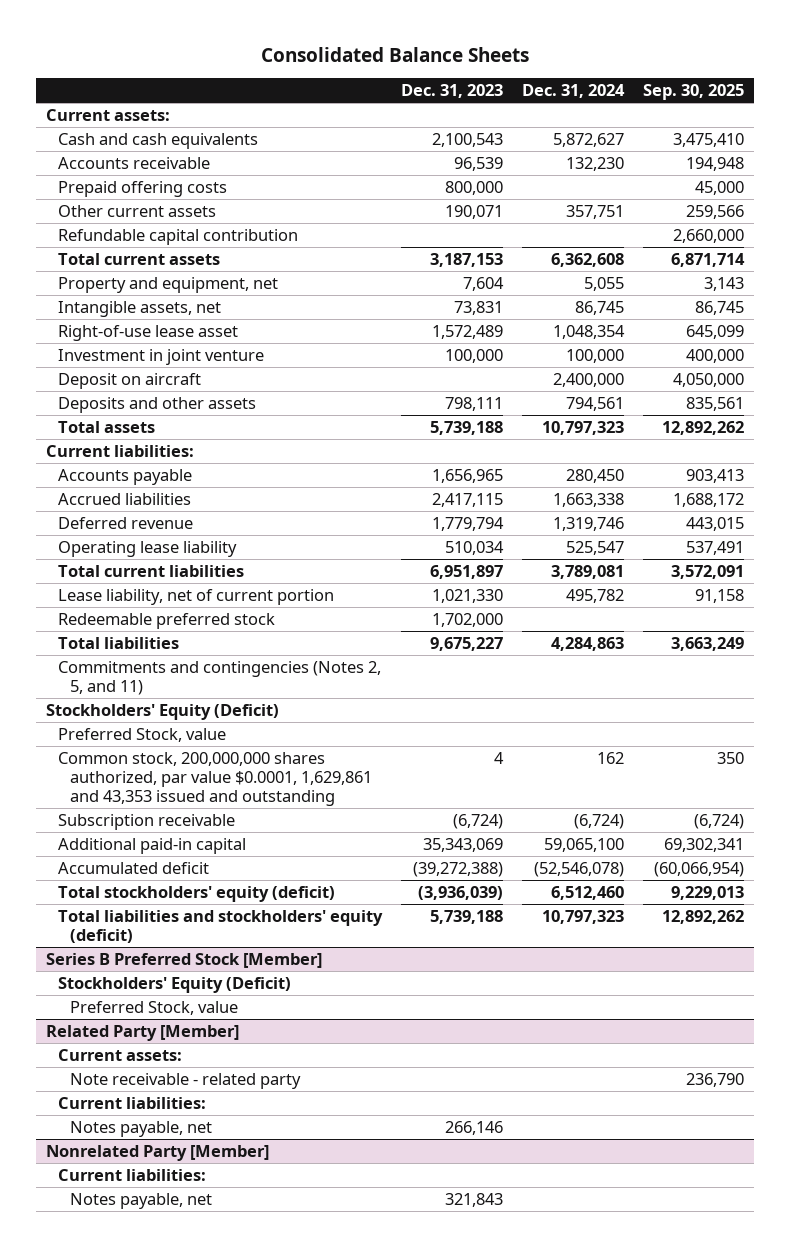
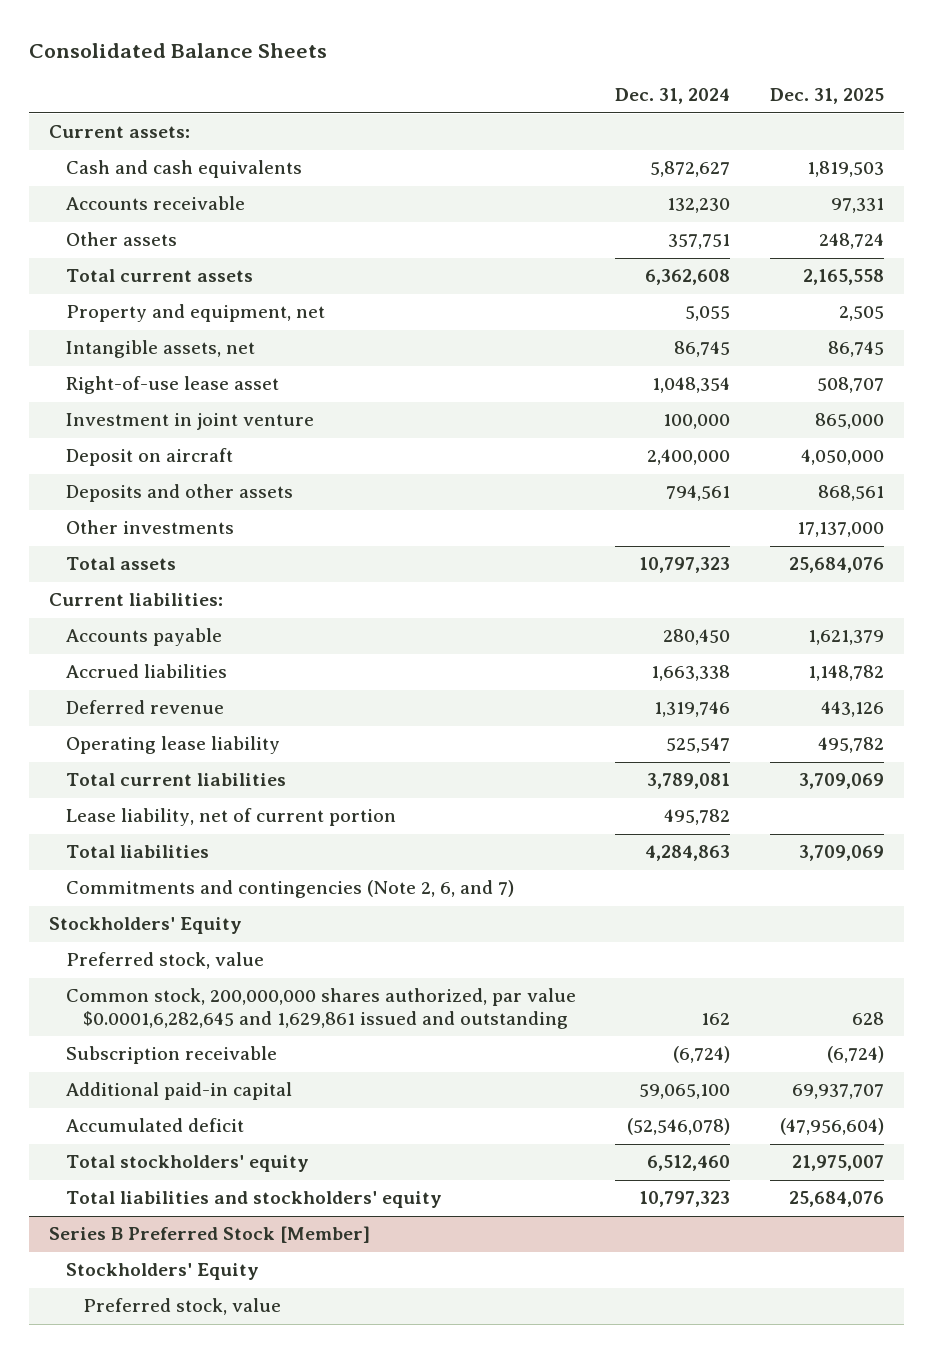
[400,83,503,98] Dec. 31, 2023 -> none
[643,83,745,100] Sep. 30, 2025 -> none
none -> [769,88,884,105] Dec. 31, 2025
[57,180,227,197] Prepaid offering costs -> none
[57,228,298,245] Refundable capital contribution -> none
[57,204,216,217] Other current assets -> [65,232,177,247] Other assets
none -> [65,520,234,535] Other investments
[57,612,275,629] Redeemable preferred stock -> none
[57,660,381,696] Commitments and contingencies (Notes 2, 5, and 11) -> [65,880,514,899] Commitments and contingencies (Note 2, 6, and 7)
[45,703,279,720] Stockholders' Equity (Deficit) -> [48,917,242,935] Stockholders' Equity
[57,727,226,742] Preferred Stock, value -> [65,952,264,970] Preferred stock, value
[57,751,372,807] Common stock, 200,000,000 shares authorized, par value $0.0001, 1,629,861 and 43,353 issued and outstanding -> [65,988,576,1030] Common stock, 200,000,000 shares authorized, par value $0.0001,6,282,645 and 1,629,861 issued and outstanding
[57,885,335,902] Total stockholders' equity (deficit) -> [65,1155,309,1173] Total stockholders' equity
[57,909,383,944] Total liabilities and stockholders' equity (deficit) -> [65,1191,442,1209] Total liabilities and stockholders' equity
[45,1024,239,1041] Related Party [Member] -> none
[57,1048,182,1061] Current assets: -> none
[69,1072,301,1089] Note receivable - related party -> none
[57,1096,206,1109] Current liabilities: -> none
[69,1120,212,1137] Notes payable, net -> none
[45,1144,269,1161] Nonrelated Party [Member] -> none
[57,1168,206,1181] Current liabilities: -> none
[69,1192,212,1209] Notes payable, net -> none
[57,976,291,993] Stockholders' Equity (Deficit) -> [65,1263,259,1281] Stockholders' Equity
[69,1000,238,1015] Preferred Stock, value -> [82,1298,281,1316] Preferred stock, value

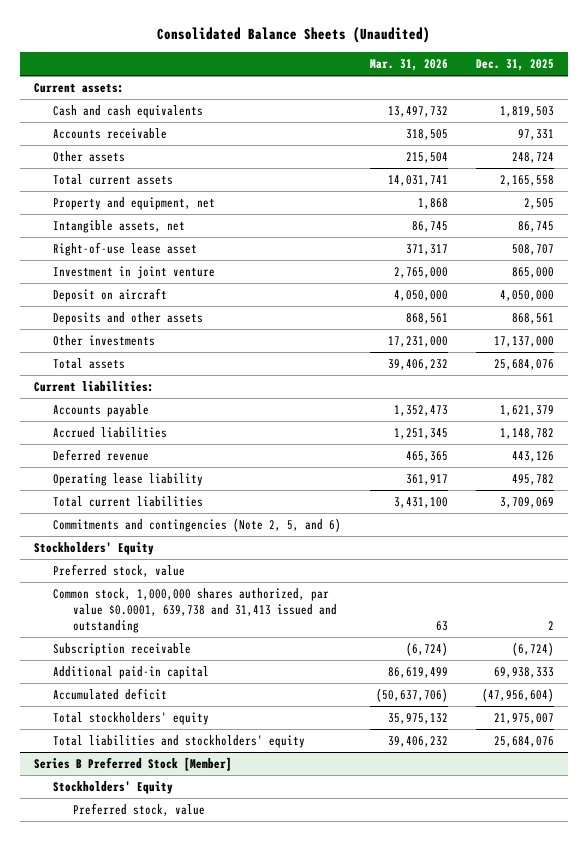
[28,43,327,59] Consolidated Balance Sheets -> [156,27,430,44] Consolidated Balance Sheets (Unaudited)
[615,88,731,105] Dec. 31, 2024 -> none
none -> [369,58,448,71] Mar. 31, 2026
[65,808,396,827] Lease liability, net of current portion -> none
[65,845,209,859] Total liabilities -> none
[65,880,514,899] Commitments and contingencies (Note 2, 6, and 7) -> [53,517,342,532] Commitments and contingencies (Note 2, 5, and 6)
[65,988,576,1030] Common stock, 200,000,000 shares authorized, par value $0.0001,6,282,645 and 1,629,861 issued and outstanding -> [53,587,337,633] Common stock, 1,000,000 shares authorized, par value $0.0001, 639,738 and 31,413 issued and outstanding
[851,1012,884,1026] 628 -> [547,620,554,630] 2
[791,1084,884,1100] 69,937,707 -> [493,666,554,678] 69,938,333

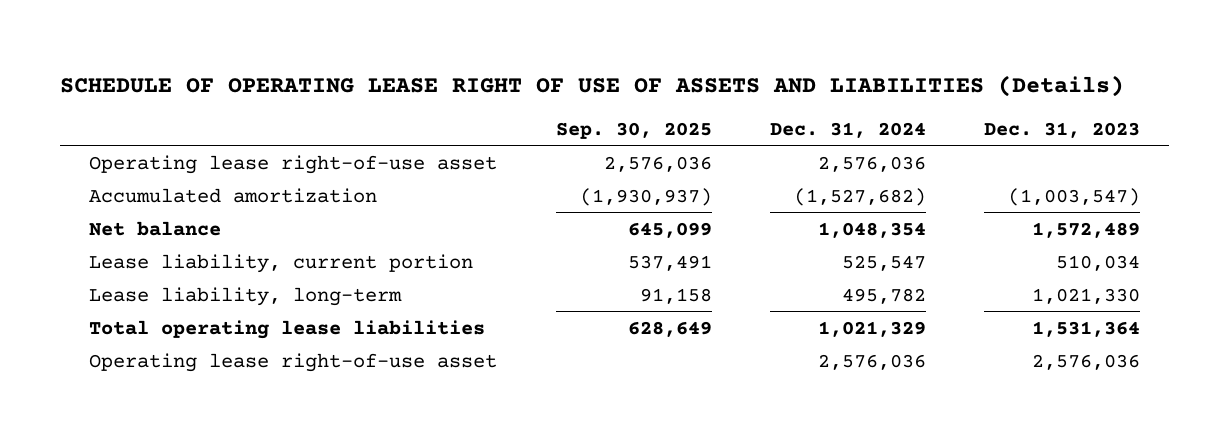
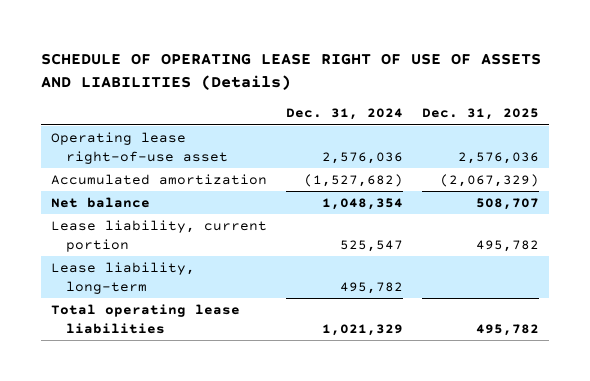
[555,121,712,139] Sep. 30, 2025 -> none
[984,121,1141,138] Dec. 31, 2023 -> none
none -> [422,108,540,121] Dec. 31, 2025
[89,352,498,372] Operating lease right-of-use asset -> none

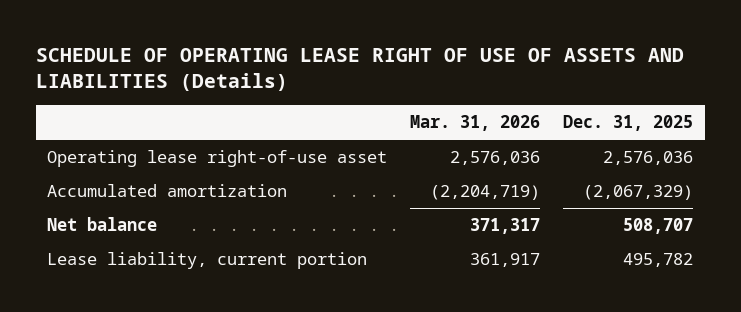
[285,108,403,121] Dec. 31, 2024 -> none
none -> [410,115,541,132] Mar. 31, 2026
[50,262,195,295] Lease liability, long-term -> none
[50,304,240,335] Total operating lease liabilities -> none

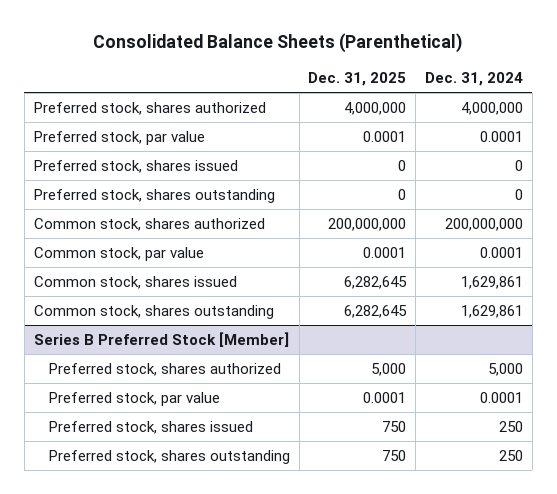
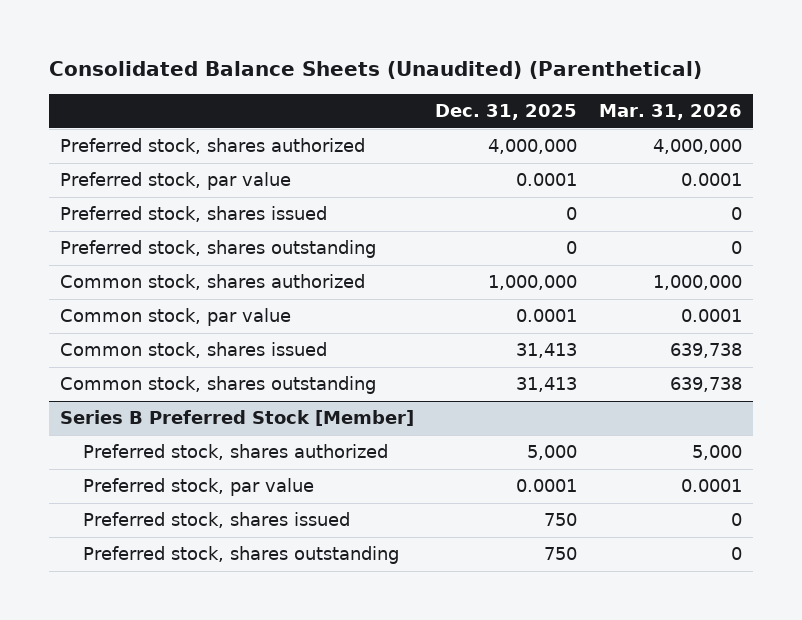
[93,32,463,53] Consolidated Balance Sheets (Parenthetical) -> [48,60,702,79] Consolidated Balance Sheets (Unaudited) (Parenthetical)
[424,71,523,86] Dec. 31, 2024 -> none
none -> [599,103,743,120] Mar. 31, 2026
[328,217,407,231] 200,000,000 -> [488,275,578,291] 1,000,000
[344,275,408,289] 6,282,645 -> [516,343,578,359] 31,413
[344,304,408,318] 6,282,645 -> [516,377,578,393] 31,413

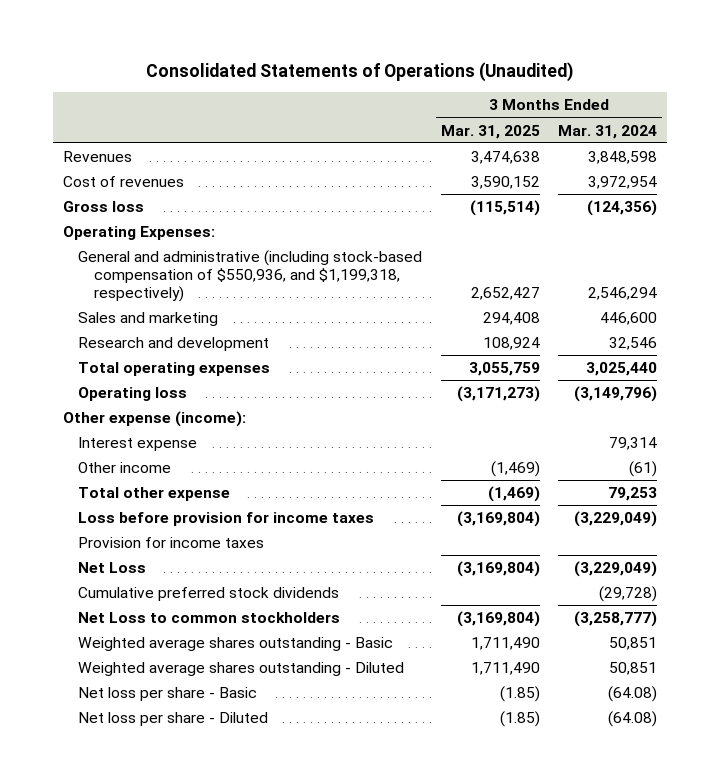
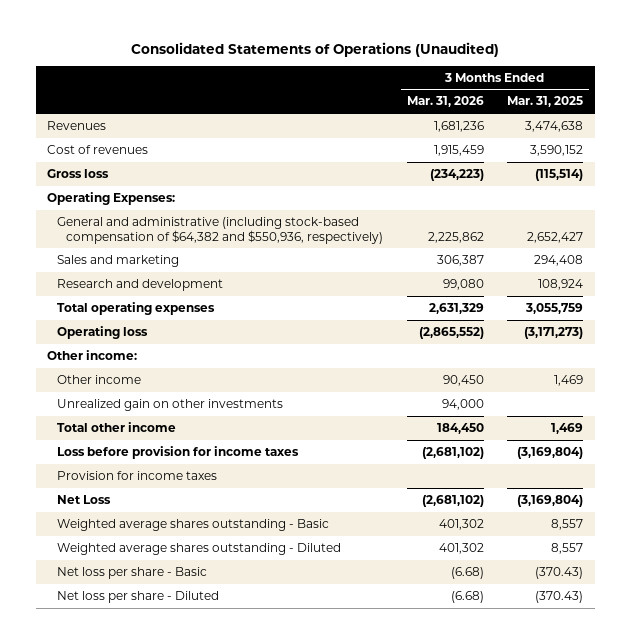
[558,124,658,139] Mar. 31, 2024 -> none
none -> [406,96,484,108] Mar. 31, 2026
[78,250,423,303] General and administrative (including stock-based compensation of $550,936, and $1,199,318, respectively) -> [56,216,384,244] General and administrative (including stock-based compensation of $64,382 and $550,936, respectively)
[78,437,198,452] Interest expense -> none
[62,411,246,428] Other expense (income): -> [47,349,138,360] Other income:
[490,461,540,478] (1,469) -> [554,374,584,386] 1,469
none -> [56,398,283,411] Unrealized gain on other investments
[78,487,231,502] Total other expense -> [56,421,176,432] Total other income
[487,486,540,503] (1,469) -> [551,422,584,434] 1,469
[78,587,340,602] Cumulative preferred stock dividends -> none
[78,612,341,624] Net Loss to common stockholders -> none
[470,637,540,651] 1,711,490 -> [551,518,584,530] 8,557
[470,662,540,676] 1,711,490 -> [551,542,584,554] 8,557
[499,686,540,703] (1.85) -> [535,566,584,579] (370.43)
[499,711,540,728] (1.85) -> [535,590,584,603] (370.43)

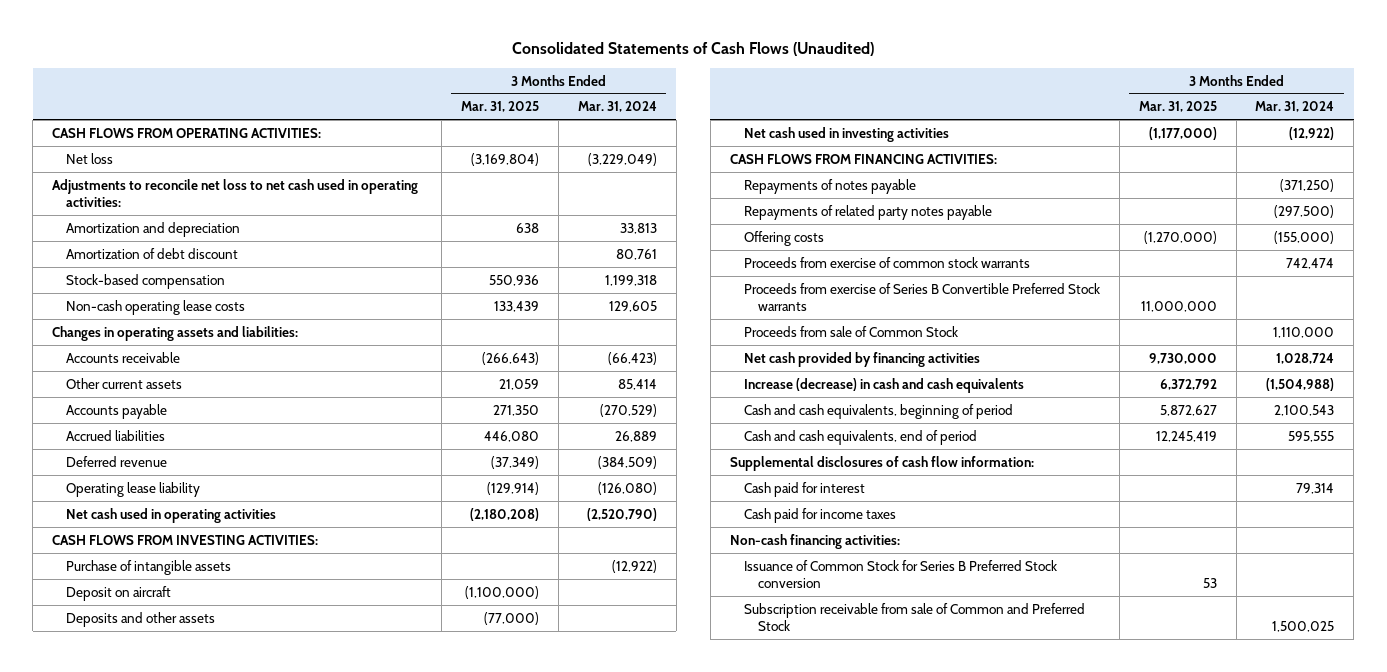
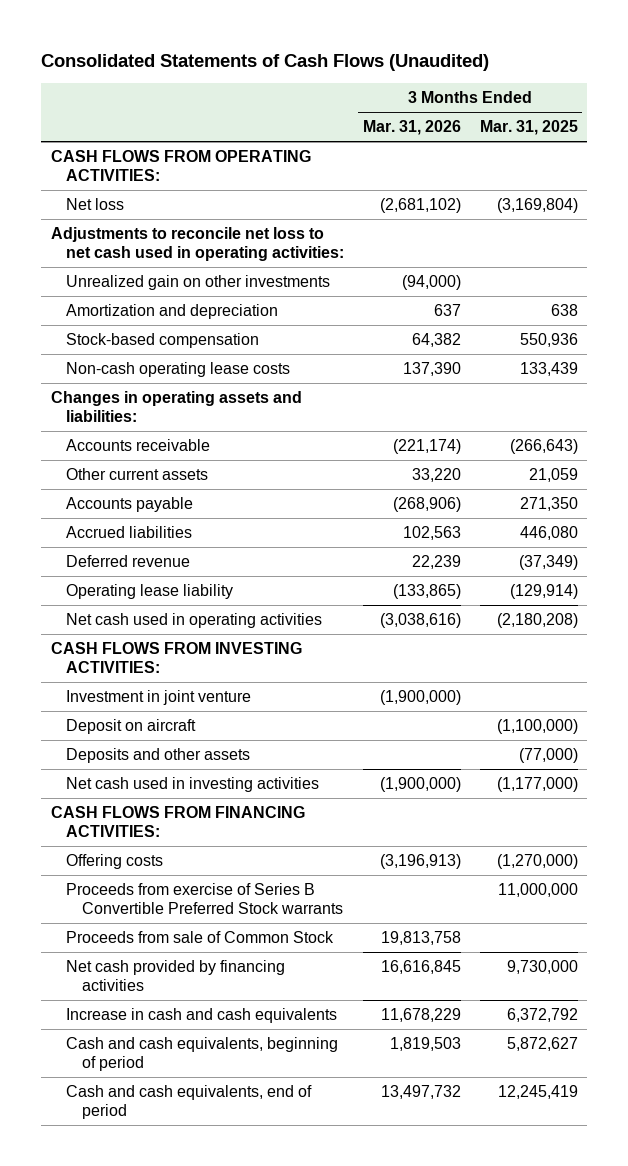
[577,101,657,113] Mar. 31, 2024 -> none
none -> [362,120,461,136] Mar. 31, 2026
none -> [66,275,331,291] Unrealized gain on other investments
[66,247,239,259] Amortization of debt discount -> none
[66,559,232,575] Purchase of intangible assets -> none
none -> [66,690,252,706] Investment in joint venture
[743,178,916,194] Repayments of notes payable -> none
[743,204,992,220] Repayments of related party notes payable -> none
[743,256,1030,268] Proceeds from exercise of common stock warrants -> none
[743,377,1024,393] Increase (decrease) in cash and cash equivalents -> [66,1008,338,1024] Increase in cash and cash equivalents
[729,455,1034,471] Supplemental disclosures of cash flow information: -> none
[743,481,865,497] Cash paid for interest -> none
[743,507,896,523] Cash paid for income taxes -> none
[729,533,900,549] Non-cash financing activities: -> none
[743,559,1057,588] Issuance of Common Stock for Series B Preferred Stock conversion -> none
[743,602,1085,631] Subscription receivable from sale of Common and Preferred Stock -> none

